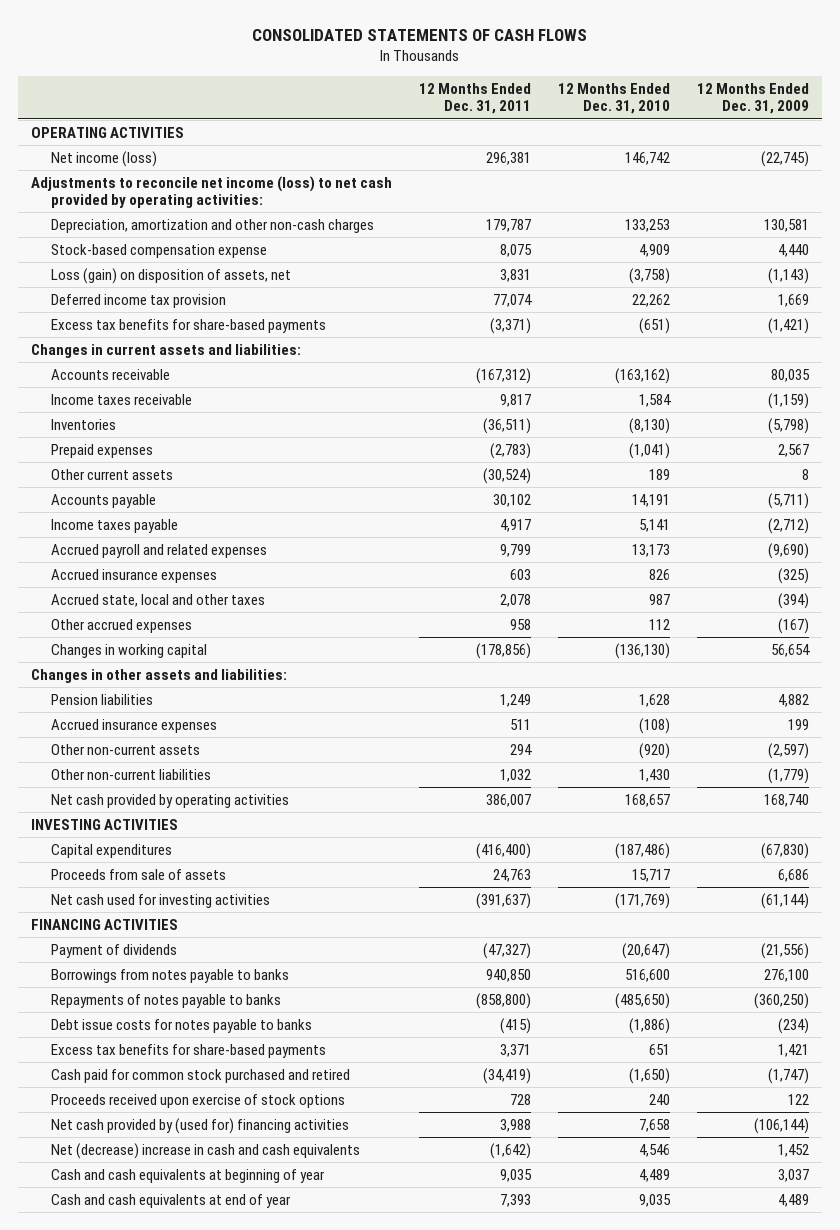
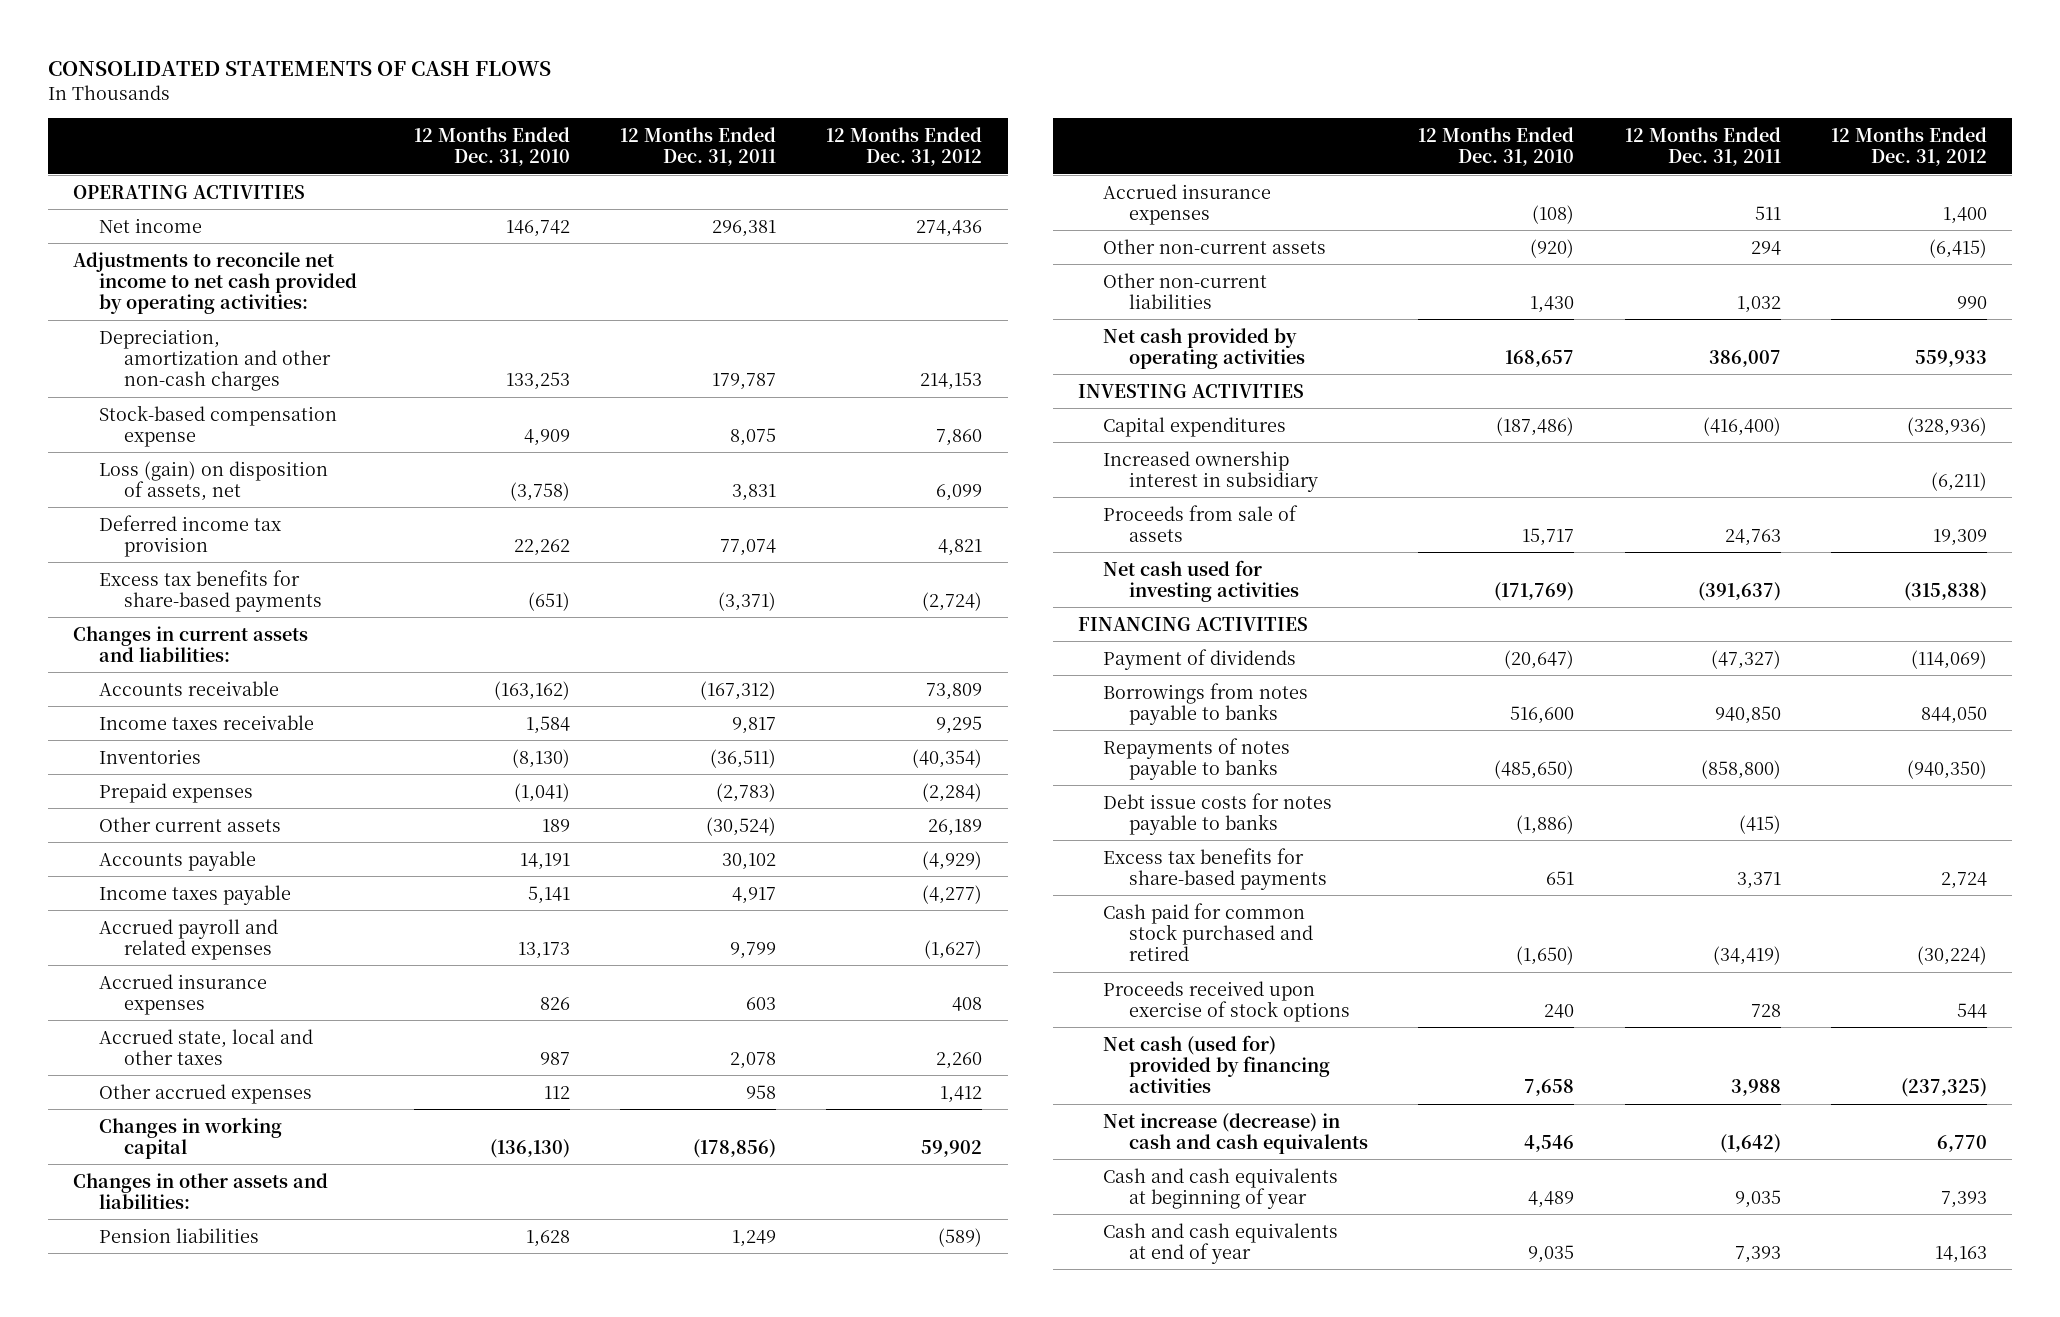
[696,82,809,115] 12 Months Ended Dec. 31, 2009 -> none
none -> [826,126,983,167] 12 Months Ended Dec. 31, 2012
[50,150,157,167] Net income (loss) -> [98,217,202,233] Net income
[31,175,393,209] Adjustments to reconcile net income (loss) to net cash provided by operating activities: -> [73,251,357,315] Adjustments to reconcile net income to net cash provided by operating activities:
none -> [1103,450,1318,492] Increased ownership interest in subsidiary
[50,1117,349,1134] Net cash provided by (used for) financing activities -> [1103,1034,1330,1094] Net cash (used for) provided by financing activities
[50,1142,360,1159] Net (decrease) increase in cash and cash equivalents -> [1103,1112,1368,1154] Net increase (decrease) in cash and cash equivalents

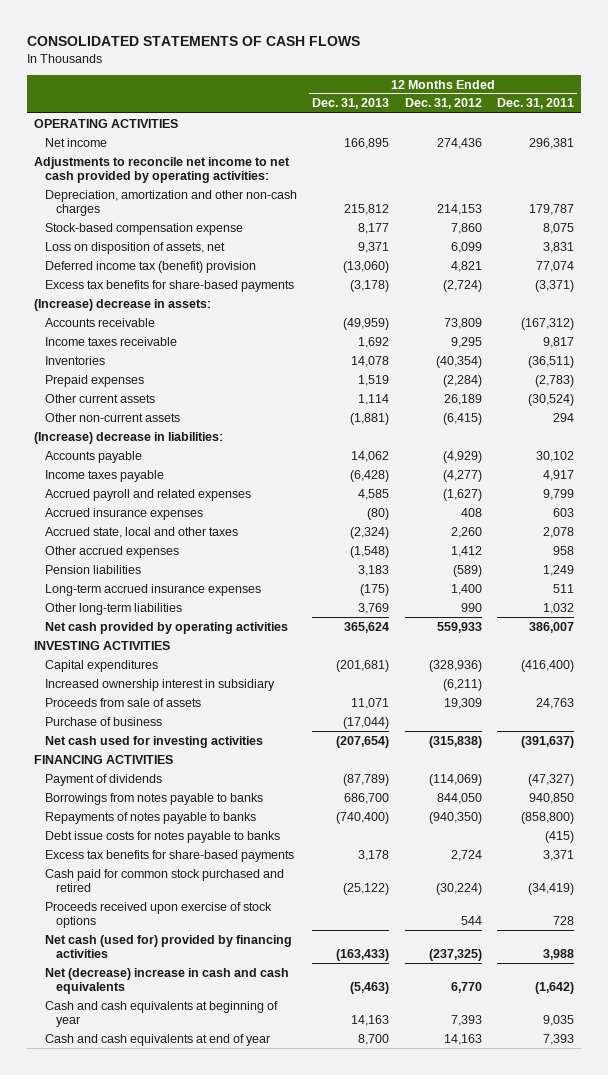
[413,126,570,167] 12 Months Ended Dec. 31, 2010 -> none
none -> [312,98,390,110] Dec. 31, 2013
[98,460,328,501] Loss (gain) on disposition of assets, net -> [45,241,226,254] Loss on disposition of assets, net
[98,514,281,557] Deferred income tax provision -> [45,260,257,273] Deferred income tax (benefit) provision
[73,625,309,662] Changes in current assets and liabilities: -> [34,298,212,311] (Increase) decrease in assets:
[1103,238,1327,254] Other non-current assets -> [45,412,181,422] Other non-current assets
none -> [34,431,224,444] (Increase) decrease in liabilities:
[98,1116,282,1159] Changes in working capital -> none
[73,1172,329,1209] Changes in other assets and liabilities: -> none
[1103,183,1272,225] Accrued insurance expenses -> [45,583,262,596] Long-term accrued insurance expenses
[1103,272,1268,309] Other non-current liabilities -> [45,602,183,615] Other long-term liabilities
none -> [45,716,163,726] Purchase of business
[1103,1112,1368,1154] Net increase (decrease) in cash and cash equivalents -> [45,967,290,995] Net (decrease) increase in cash and cash equivalents

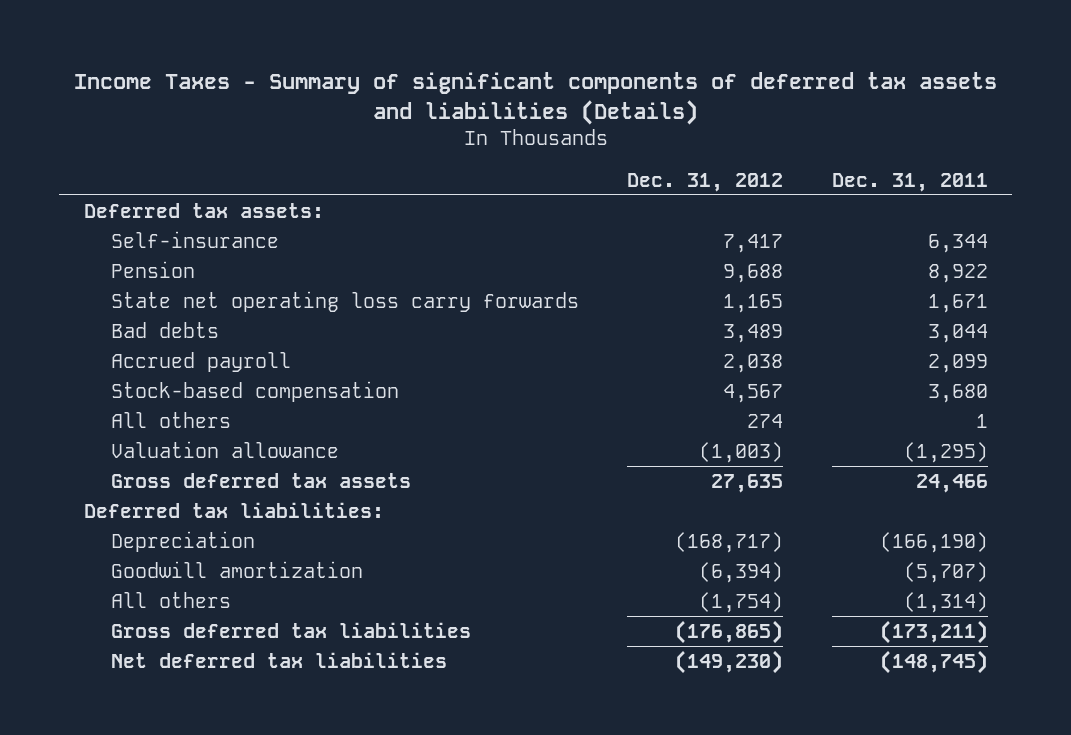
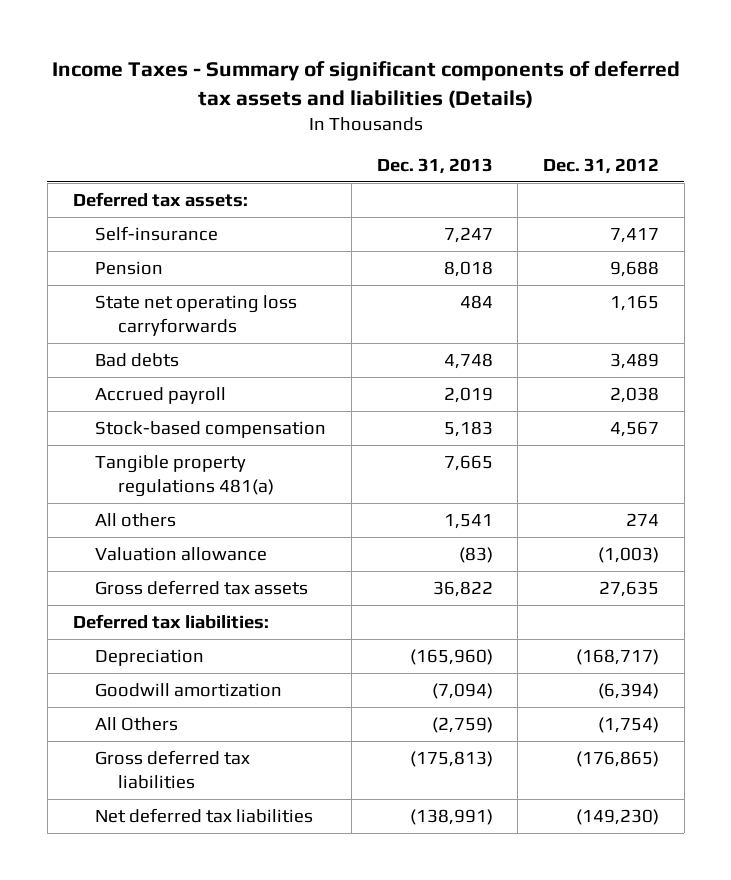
[831,172,988,192] Dec. 31, 2011 -> none
none -> [376,157,493,174] Dec. 31, 2013
[110,290,579,312] State net operating loss carry forwards -> [95,294,298,336] State net operating loss carryforwards
none -> [95,454,274,497] Tangible property regulations 481(a)
[110,591,231,608] All others -> [95,716,179,731] All Others

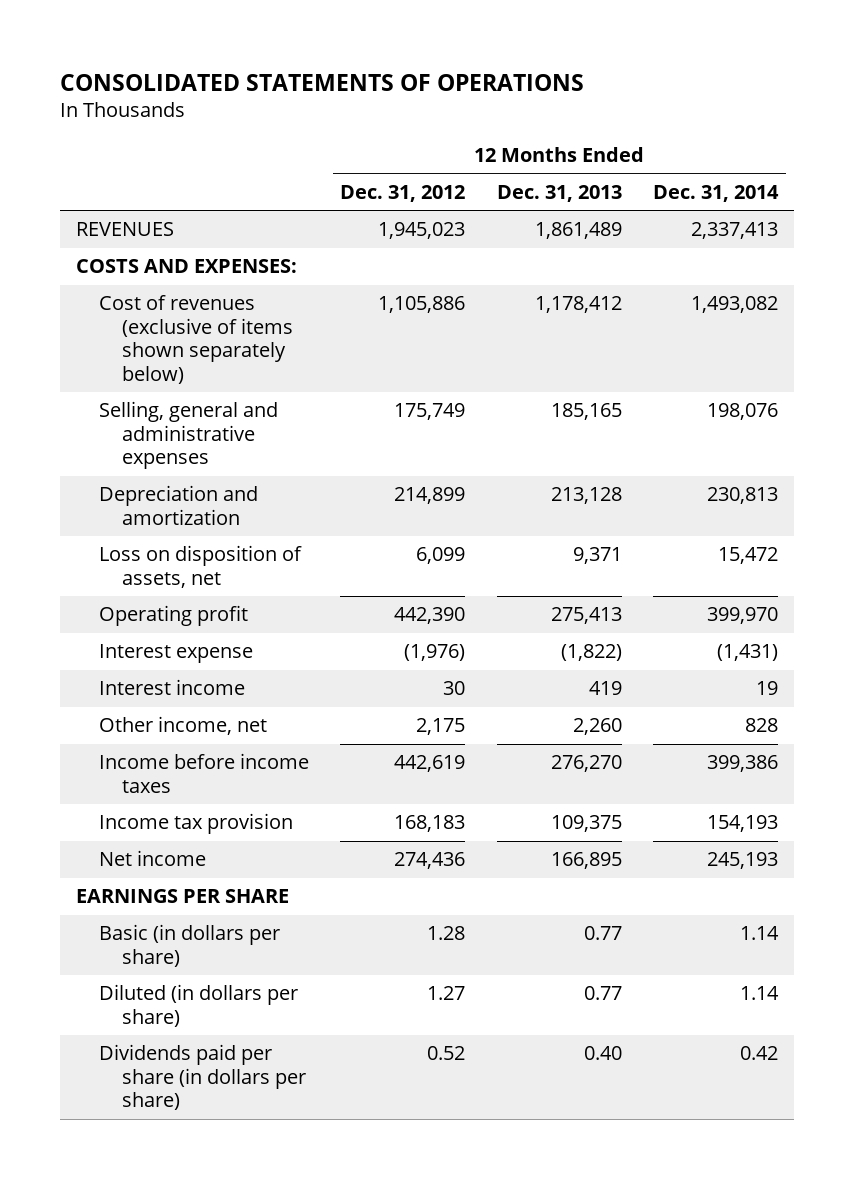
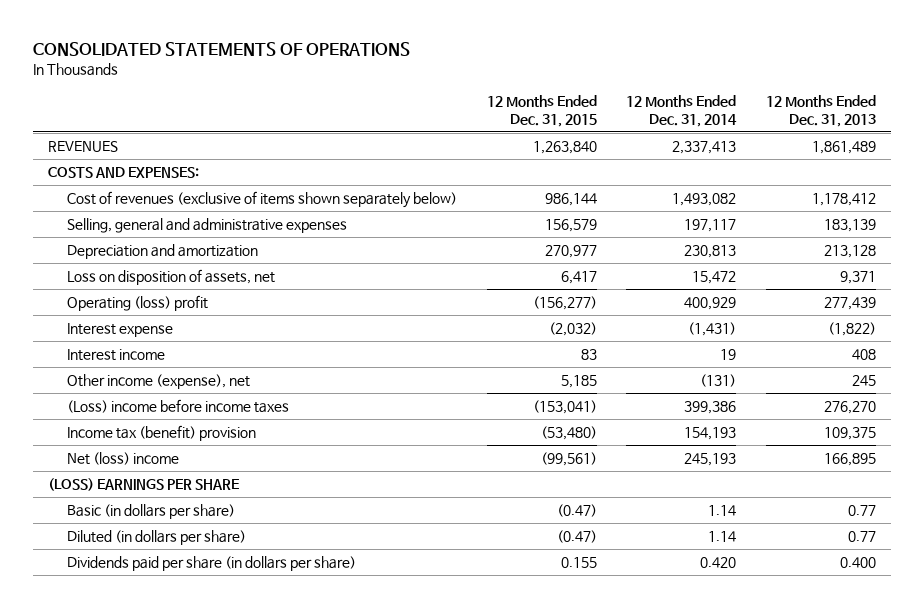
[340,184,466,202] Dec. 31, 2012 -> none
none -> [486,95,597,127] 12 Months Ended Dec. 31, 2015
[550,403,622,421] 185,165 -> [823,219,876,233] 183,139
[706,403,778,421] 198,076 -> [684,219,737,233] 197,117
[99,605,249,627] Operating profit -> [67,295,209,312] Operating (loss) profit
[550,607,622,625] 275,413 -> [823,297,876,311] 277,439
[706,607,778,625] 399,970 -> [684,297,737,311] 400,929
[588,681,622,696] 419 -> [851,349,876,361] 408
[99,716,268,736] Other income, net -> [67,374,251,390] Other income (expense), net
[572,718,622,736] 2,260 -> [851,375,876,387] 245
[744,718,778,733] 828 -> [700,374,737,388] (131)
[99,753,310,793] Income before income taxes -> [67,399,290,414] (Loss) income before income taxes
[99,813,294,835] Income tax provision -> [67,425,257,442] Income tax (benefit) provision
[99,850,207,867] Net income -> [67,452,180,466] Net (loss) income
[76,889,290,904] EARNINGS PER SHARE -> [47,478,239,492] (LOSS) EARNINGS PER SHARE
[583,1046,622,1061] 0.40 -> [839,557,876,569] 0.400
[739,1046,778,1061] 0.42 -> [700,557,737,569] 0.420

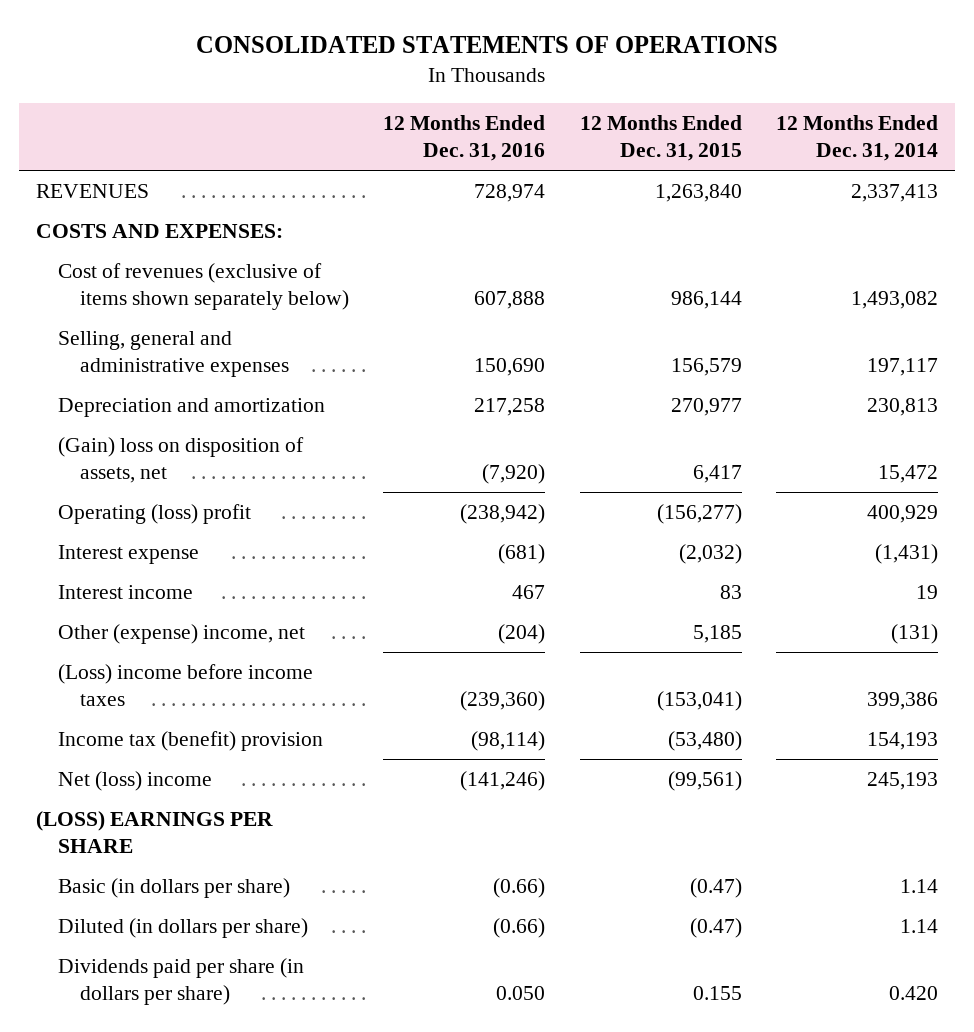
[765,95,876,127] 12 Months Ended Dec. 31, 2013 -> none
none -> [383,115,546,162] 12 Months Ended Dec. 31, 2016
[67,269,276,286] Loss on disposition of assets, net -> [58,437,305,484] (Gain) loss on disposition of assets, net
[67,374,251,390] Other income (expense), net -> [58,624,306,645] Other (expense) income, net

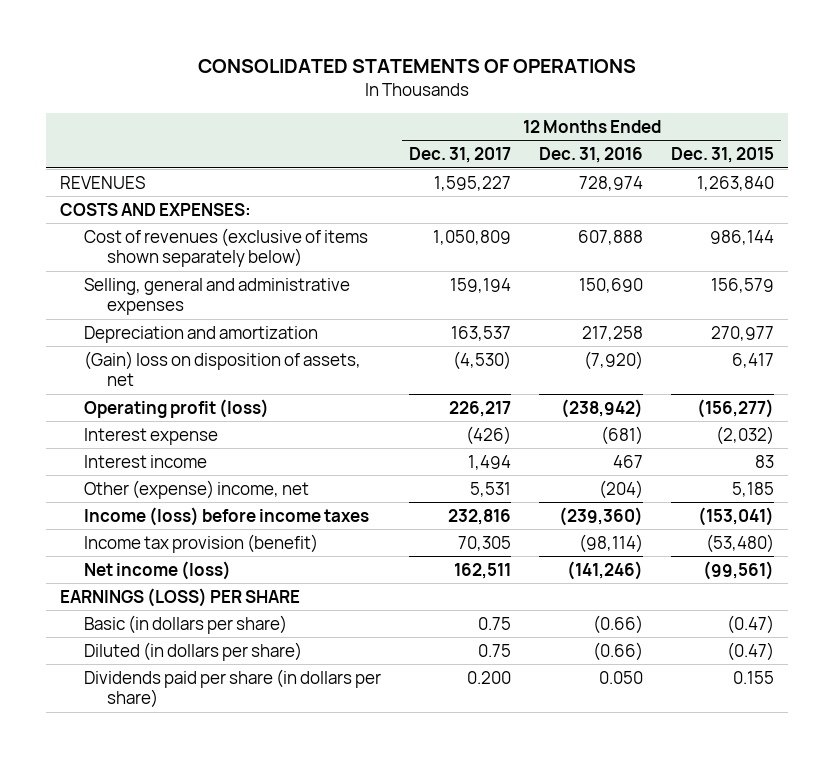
[775,115,938,162] 12 Months Ended Dec. 31, 2014 -> none
none -> [408,147,511,164] Dec. 31, 2017
[58,504,252,525] Operating (loss) profit -> [83,398,269,418] Operating profit (loss)
[58,664,314,707] (Loss) income before income taxes -> [83,506,369,526] Income (loss) before income taxes
[58,731,324,752] Income tax (benefit) provision -> [83,533,318,553] Income tax provision (benefit)
[58,771,213,792] Net (loss) income -> [83,560,231,580] Net income (loss)
[36,811,274,854] (LOSS) EARNINGS PER SHARE -> [60,587,301,607] EARNINGS (LOSS) PER SHARE

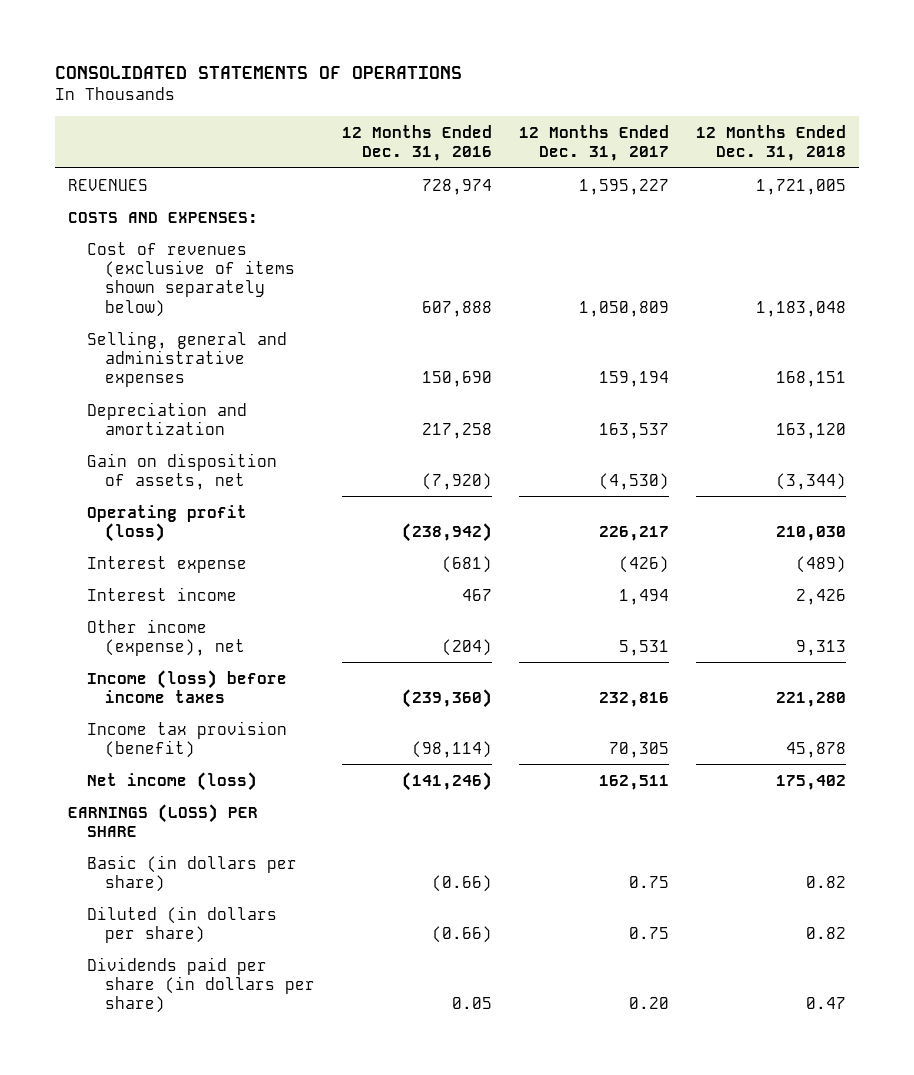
[671,147,775,164] Dec. 31, 2015 -> none
none -> [695,124,846,162] 12 Months Ended Dec. 31, 2018
[83,350,361,387] (Gain) loss on disposition of assets, net -> [86,452,277,490] Gain on disposition of assets, net
[83,479,309,499] Other (expense) income, net -> [86,618,246,656] Other income (expense), net
[466,670,511,684] 0.200 -> [628,997,669,1010] 0.20
[599,670,644,684] 0.050 -> [452,997,493,1010] 0.05

